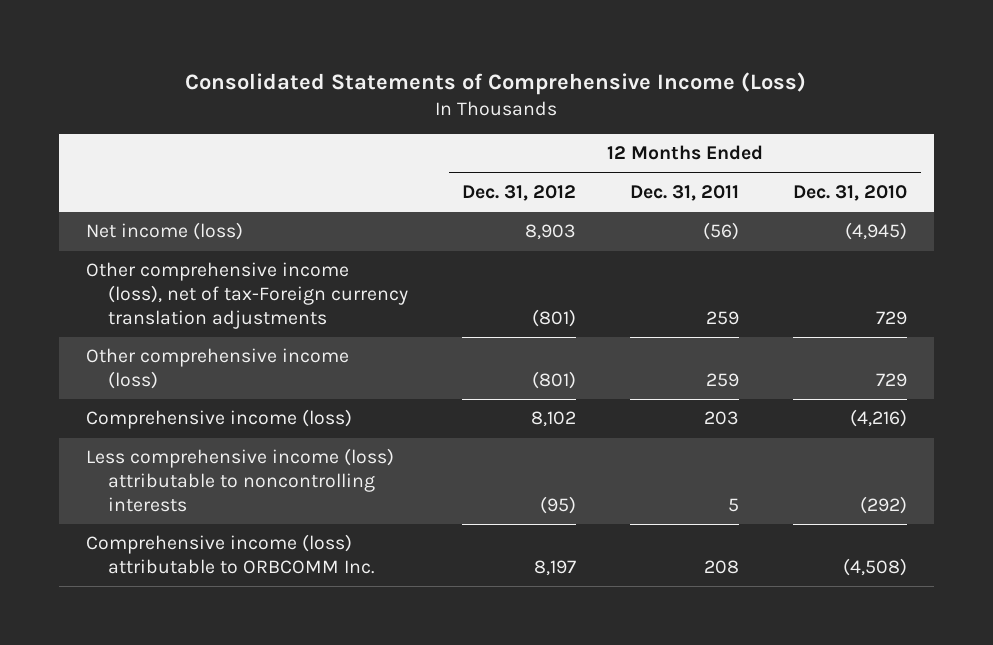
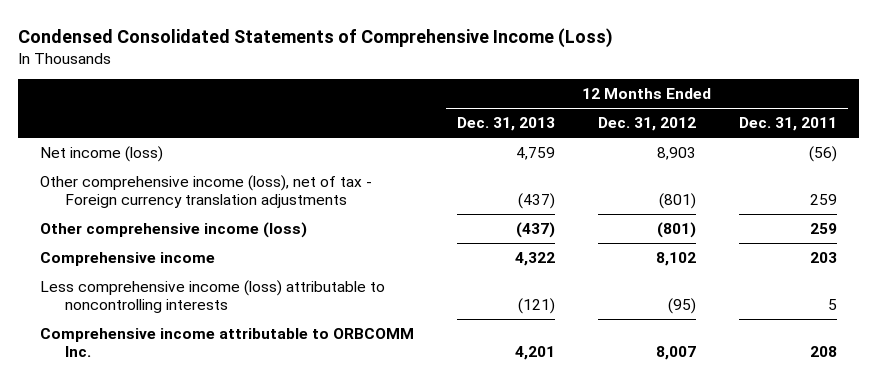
[185,71,807,95] Consolidated Statements of Comprehensive Income (Loss) -> [18,27,614,48] Condensed Consolidated Statements of Comprehensive Income (Loss)
[793,184,908,201] Dec. 31, 2010 -> none
none -> [456,117,555,132] Dec. 31, 2013
[85,262,409,329] Other comprehensive income (loss), net of tax-Foreign currency translation adjustments -> [39,175,372,209] Other comprehensive income (loss), net of tax - Foreign currency translation adjustments
[85,409,352,430] Comprehensive income (loss) -> [39,252,215,267] Comprehensive income
[85,534,375,574] Comprehensive income (loss) attributable to ORBCOMM Inc. -> [39,328,414,358] Comprehensive income attributable to ORBCOMM Inc.
[534,559,577,576] 8,197 -> [656,346,697,361] 8,007

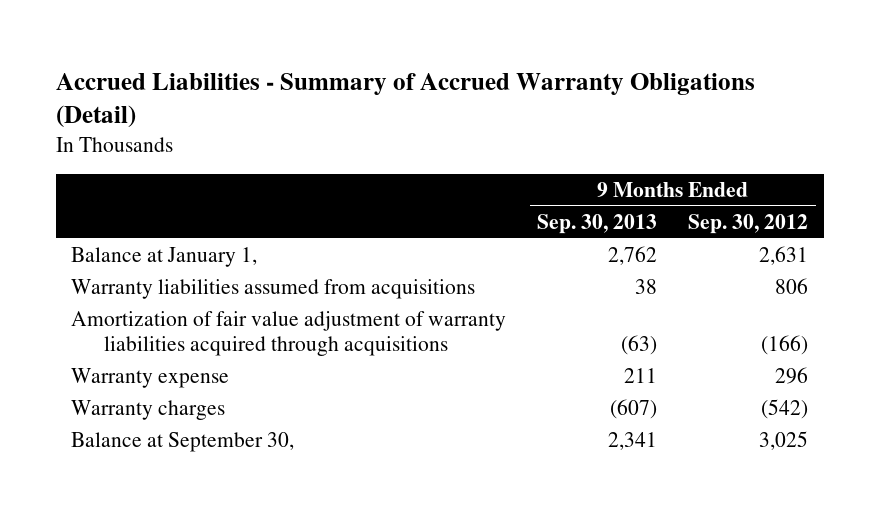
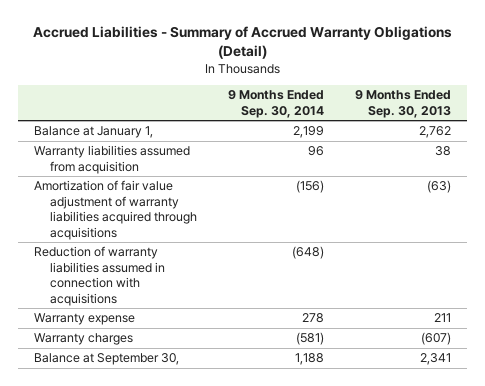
[688,213,809,234] Sep. 30, 2012 -> none
none -> [227,90,324,118] 9 Months Ended Sep. 30, 2014
[71,279,476,300] Warranty liabilities assumed from acquisitions -> [33,145,190,174] Warranty liabilities assumed from acquisition
none -> [33,246,165,306] Reduction of warranty liabilities assumed in connection with acquisitions

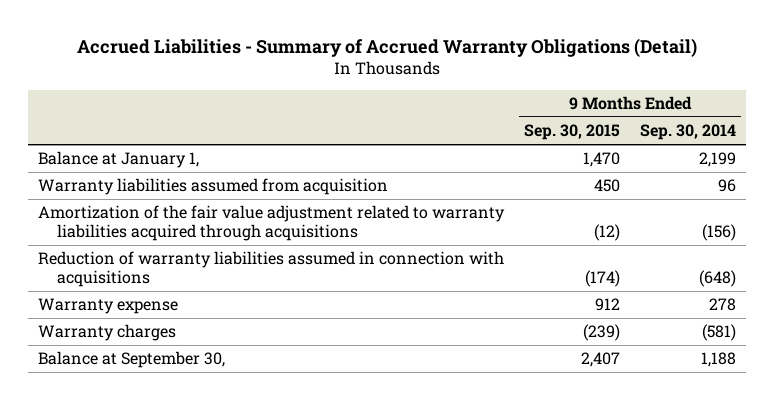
[355,90,452,118] 9 Months Ended Sep. 30, 2013 -> none
none -> [523,124,620,141] Sep. 30, 2015
[33,180,197,240] Amortization of fair value adjustment of warranty liabilities acquired through acquisitions -> [37,205,505,241] Amortization of the fair value adjustment related to warranty liabilities acquired through acquisitions

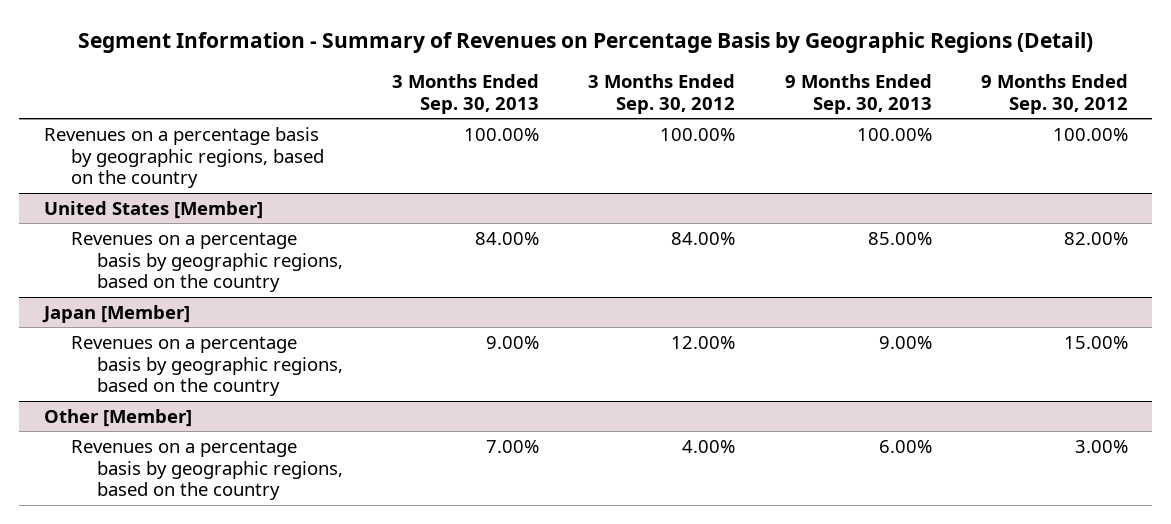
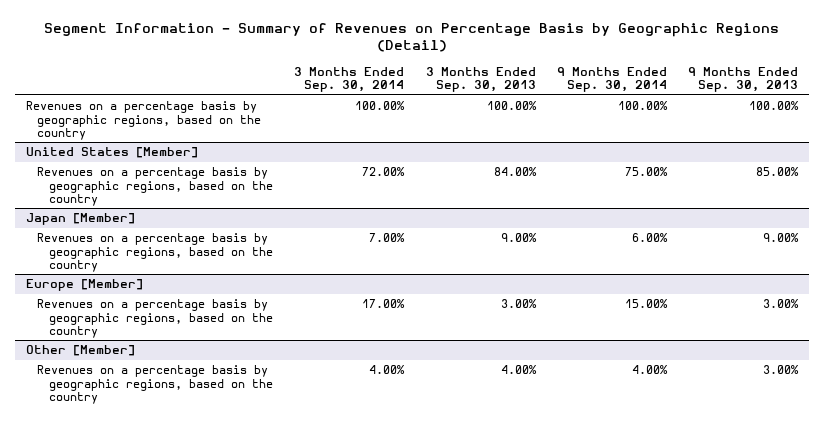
[588,73,736,114] 3 Months Ended Sep. 30, 2012 -> none
[980,73,1128,114] 9 Months Ended Sep. 30, 2012 -> none
none -> [294,66,405,93] 3 Months Ended Sep. 30, 2014
none -> [556,66,667,93] 9 Months Ended Sep. 30, 2014
none -> [25,279,143,292] Europe [Member]
none -> [37,299,273,338] Revenues on a percentage basis by geographic regions, based on the country
[486,439,540,453] 7.00% -> [500,365,537,375] 4.00%
[878,439,932,453] 6.00% -> [763,365,800,375] 3.00%

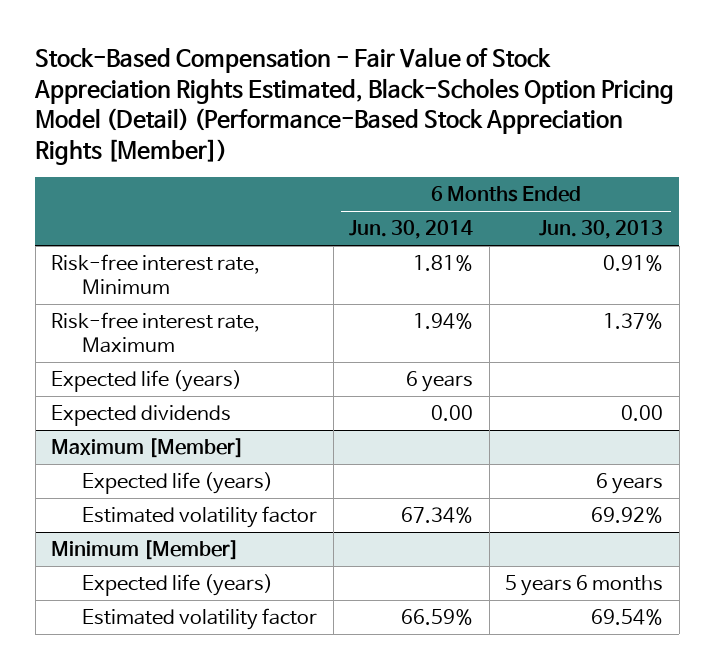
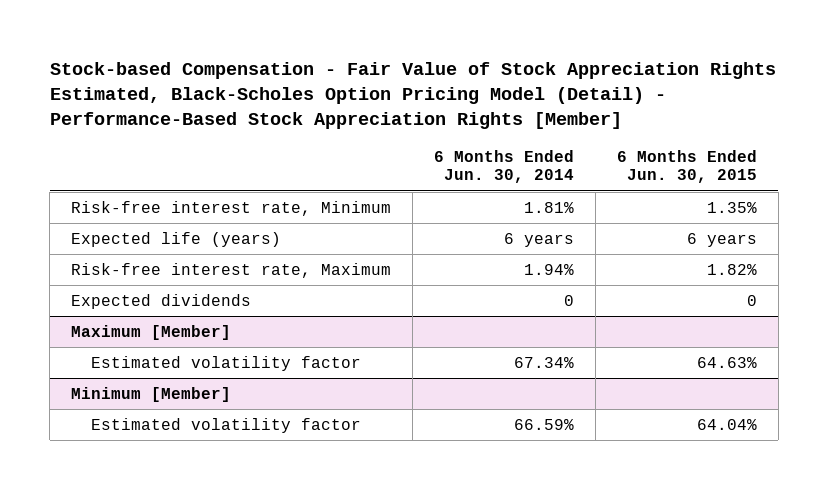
[34,46,675,165] Stock-Based Compensation - Fair Value of Stock Appreciation Rights Estimated, Black-Scholes Option Pricing Model (Detail) (Performance-Based Stock Appreciation Rights [Member]) -> [49,61,776,129] Stock-based Compensation - Fair Value of Stock Appreciation Rights Estimated, Black-Scholes Option Pricing Model (Detail) - Performance-Based Stock Appreciation Rights [Member]
[539,220,664,240] Jun. 30, 2013 -> none
none -> [616,149,757,184] 6 Months Ended Jun. 30, 2015
[51,312,261,354] Risk-free interest rate, Maximum -> [71,262,392,278] Risk-free interest rate, Maximum
[431,405,474,422] 0.00 -> [564,294,575,306] 0
[82,472,274,495] Expected life (years) -> none
[82,574,274,597] Expected life (years) -> none

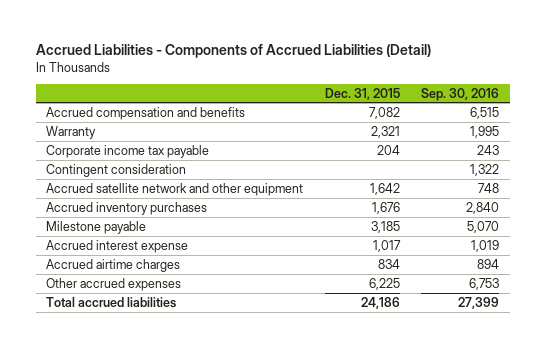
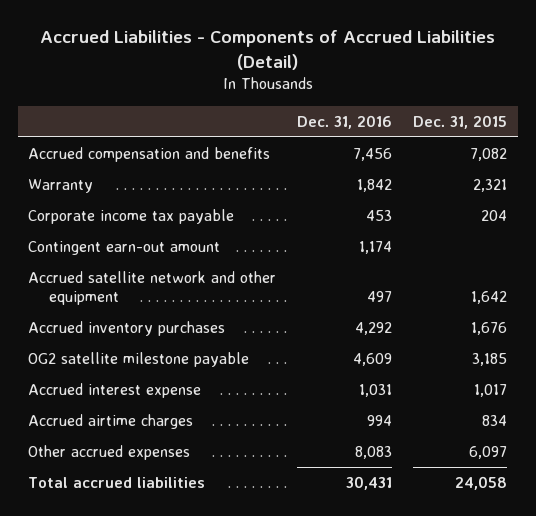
[421,87,500,101] Sep. 30, 2016 -> none
none -> [297,114,393,129] Dec. 31, 2016
[46,163,187,177] Contingent consideration -> [28,241,221,256] Contingent earn-out amount
[46,220,147,234] Milestone payable -> [28,352,250,368] OG2 satellite milestone payable
[368,277,400,290] 6,225 -> [469,446,508,460] 6,097
[360,296,400,309] 24,186 -> [455,476,508,491] 24,058

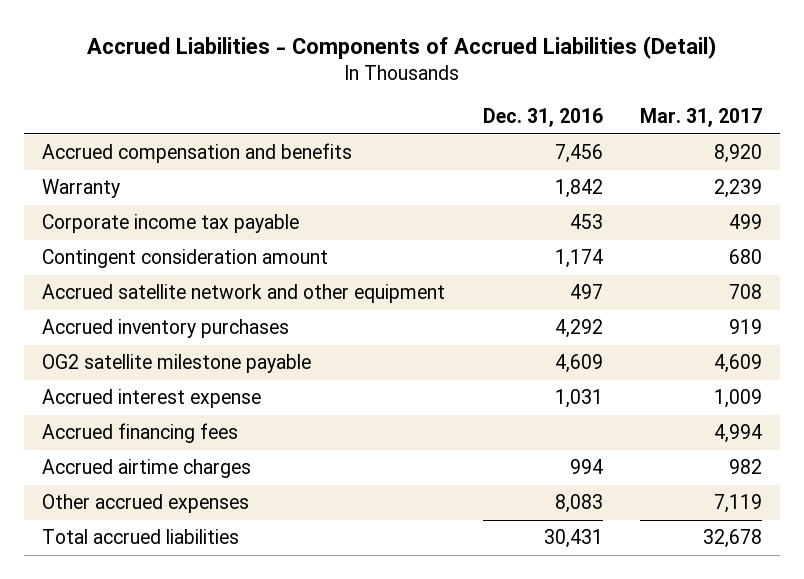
[413,114,508,129] Dec. 31, 2015 -> none
none -> [639,108,762,128] Mar. 31, 2017
[28,241,221,256] Contingent earn-out amount -> [42,249,329,269] Contingent consideration amount
none -> [42,423,239,444] Accrued financing fees

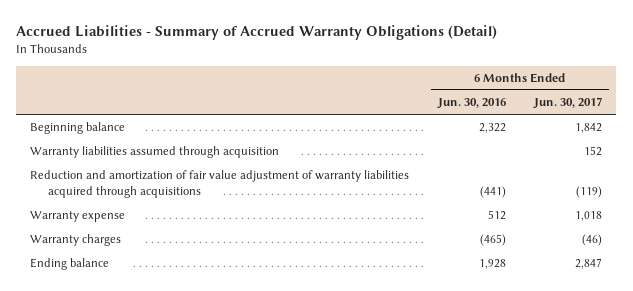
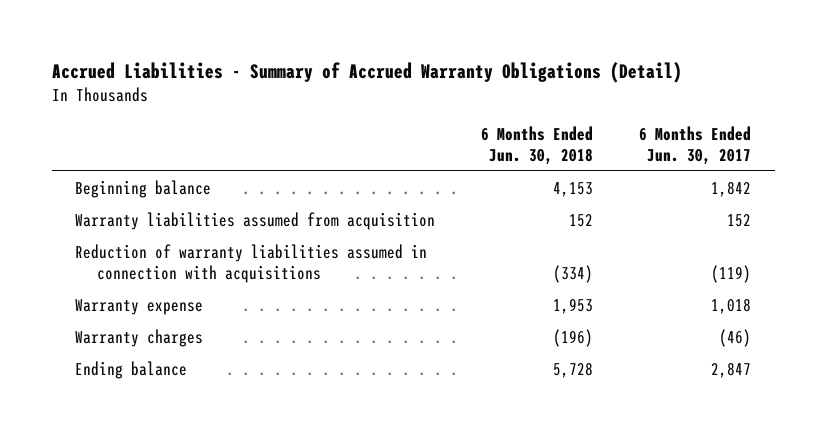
[436,98,506,110] Jun. 30, 2016 -> none
none -> [481,125,594,165] 6 Months Ended Jun. 30, 2018
[30,146,280,159] Warranty liabilities assumed through acquisition -> [74,211,435,230] Warranty liabilities assumed from acquisition
[30,170,410,199] Reduction and amortization of fair value adjustment of warranty liabilities acquired through acquisitions -> [74,243,427,283] Reduction of warranty liabilities assumed in connection with acquisitions

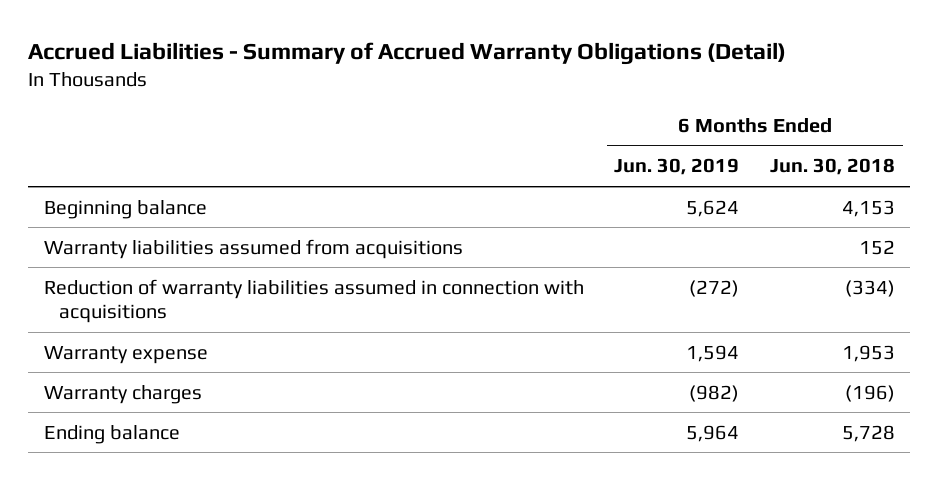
[639,125,752,165] 6 Months Ended Jun. 30, 2017 -> none
none -> [614,158,740,176] Jun. 30, 2019
[74,211,435,230] Warranty liabilities assumed from acquisition -> [43,238,463,259] Warranty liabilities assumed from acquisitions

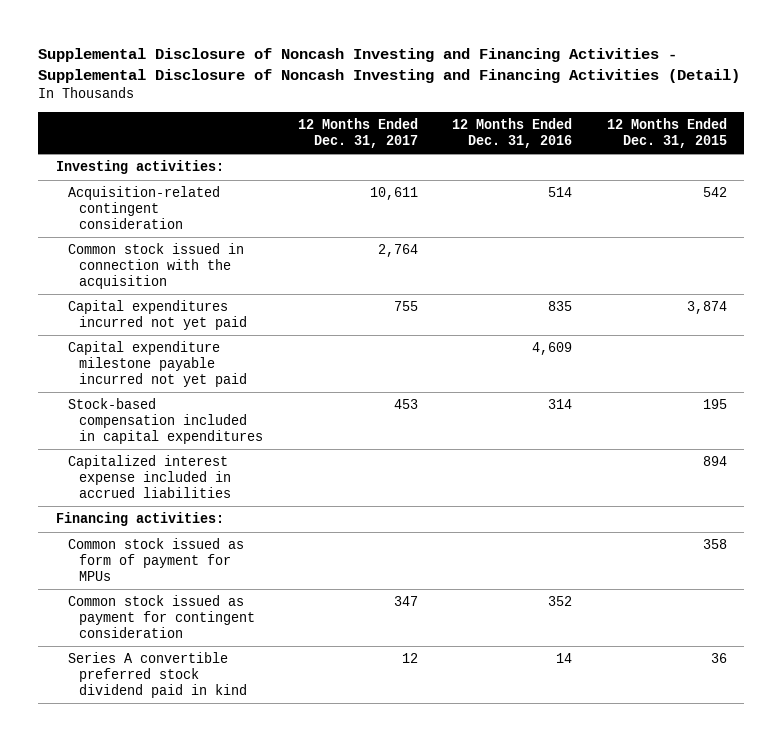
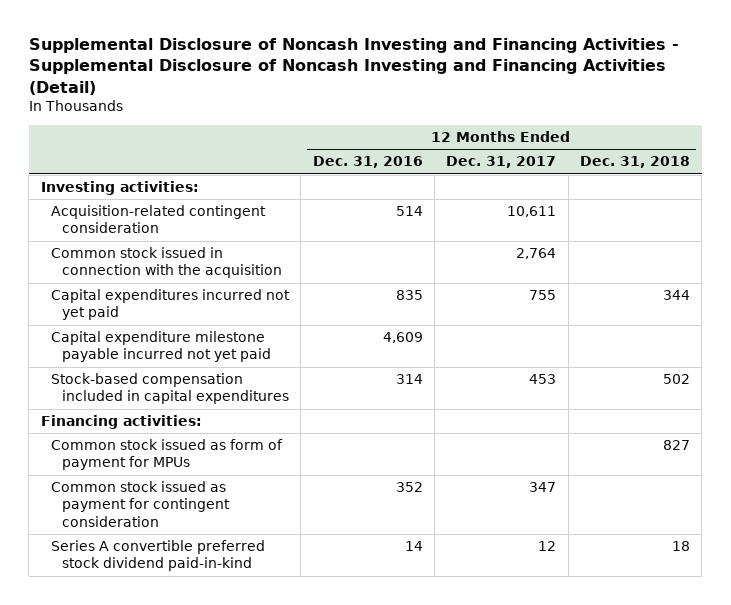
[606,118,727,148] 12 Months Ended Dec. 31, 2015 -> none
none -> [580,156,691,169] Dec. 31, 2018
[67,455,232,498] Capitalized interest expense included in accrued liabilities -> none
[67,652,248,698] Series A convertible preferred stock dividend paid in kind -> [51,540,266,572] Series A convertible preferred stock dividend paid-in-kind

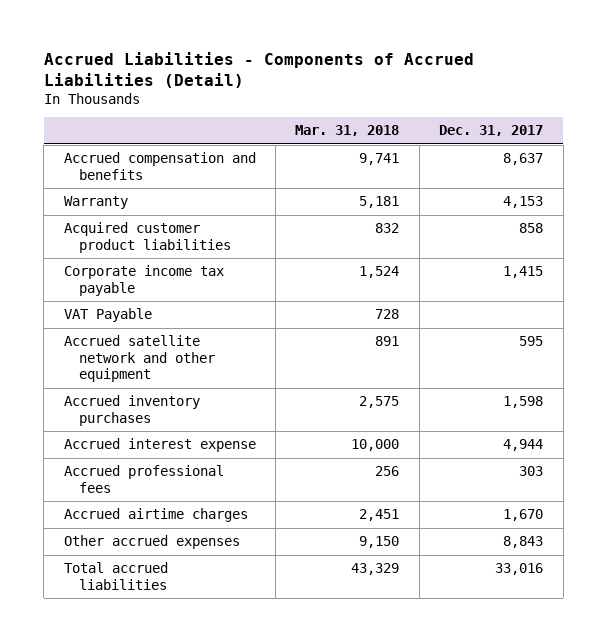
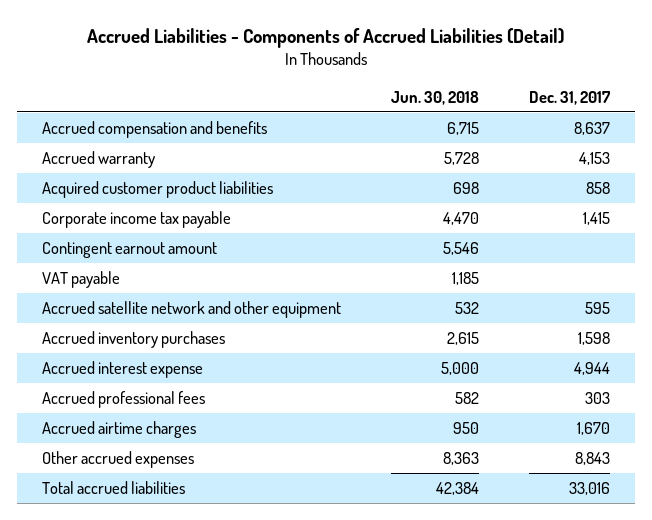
[295,125,400,137] Mar. 31, 2018 -> none
none -> [390,90,479,105] Jun. 30, 2018
[63,196,128,210] Warranty -> [41,150,155,168] Accrued warranty
none -> [41,241,217,258] Contingent earnout amount
[63,308,152,323] VAT Payable -> [41,270,120,288] VAT payable

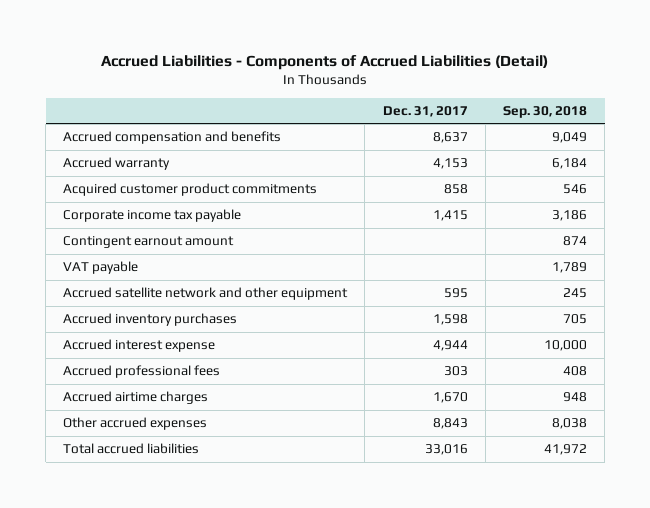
[390,90,479,105] Jun. 30, 2018 -> none
none -> [503,106,588,119] Sep. 30, 2018
[41,180,273,198] Acquired customer product liabilities -> [63,183,318,197] Acquired customer product commitments

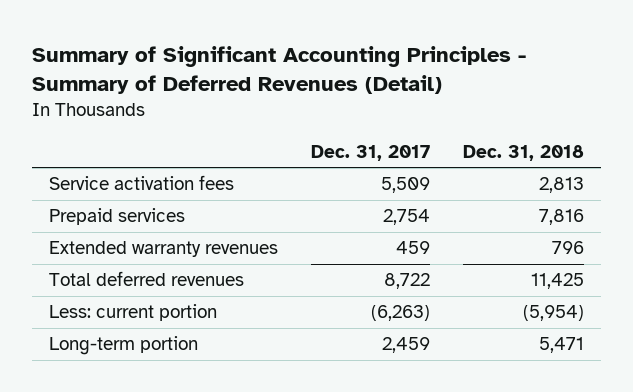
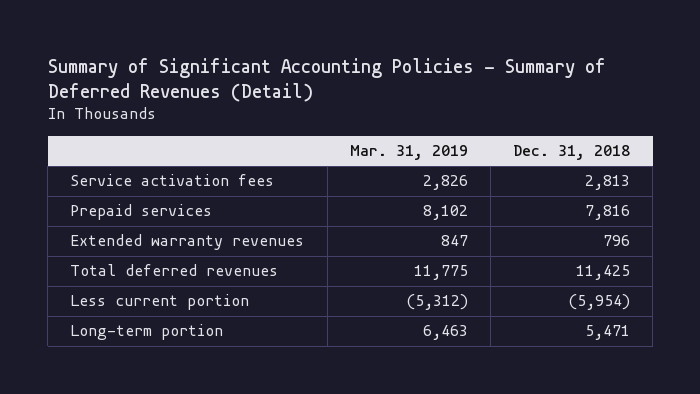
[32,45,527,94] Summary of Significant Accounting Principles - Summary of Deferred Revenues (Detail) -> [47,57,606,102] Summary of Significant Accounting Policies - Summary of Deferred Revenues (Detail)
[311,144,431,161] Dec. 31, 2017 -> none
none -> [349,144,468,160] Mar. 31, 2019
[48,304,217,322] Less: current portion -> [70,294,250,311] Less current portion

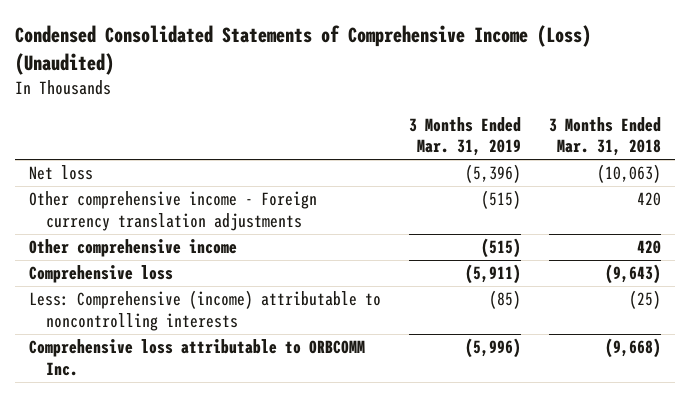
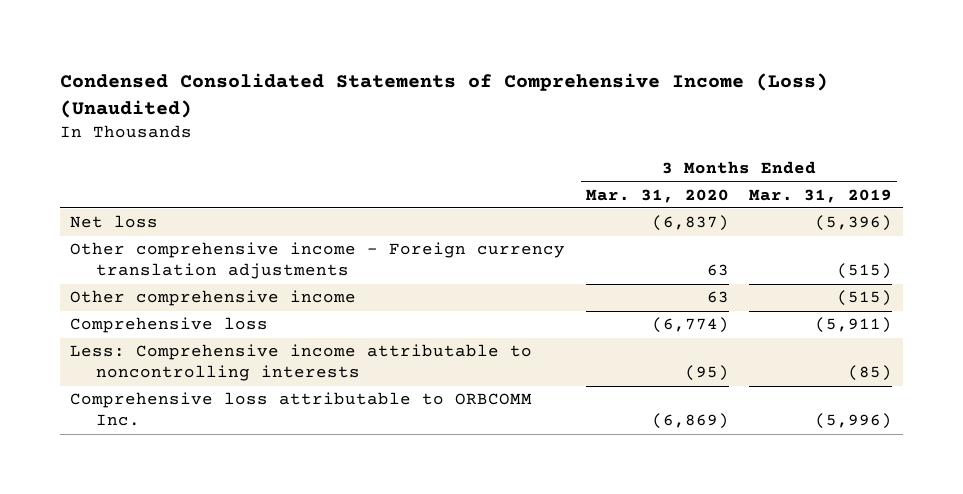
[549,116,662,157] 3 Months Ended Mar. 31, 2018 -> none
none -> [585,188,729,203] Mar. 31, 2020
[28,290,381,331] Less: Comprehensive (income) attributable to noncontrolling interests -> [70,344,533,382] Less: Comprehensive income attributable to noncontrolling interests

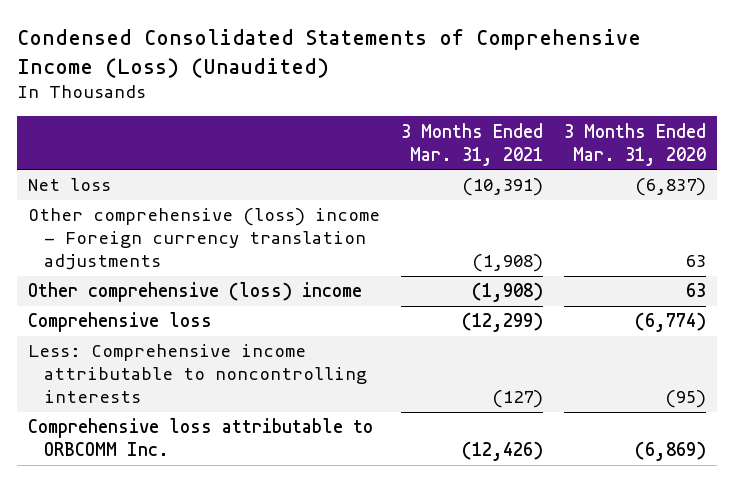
[749,188,893,203] Mar. 31, 2019 -> none
none -> [400,122,543,166] 3 Months Ended Mar. 31, 2021
[70,242,566,280] Other comprehensive income - Foreign currency translation adjustments -> [27,208,380,271] Other comprehensive (loss) income - Foreign currency translation adjustments
[70,290,357,307] Other comprehensive income -> [27,282,362,303] Other comprehensive (loss) income

